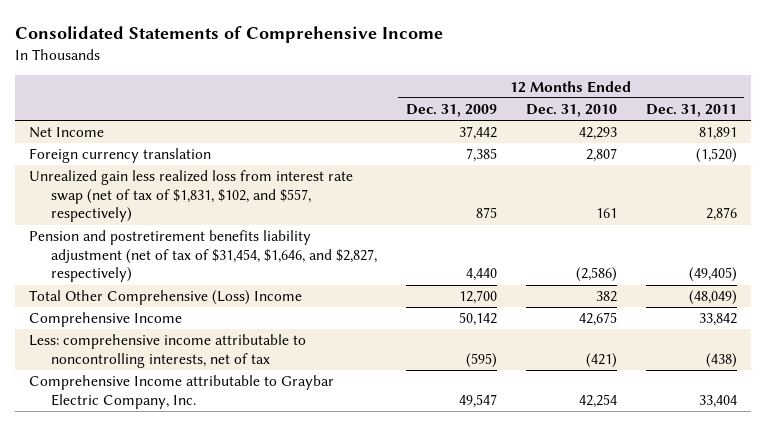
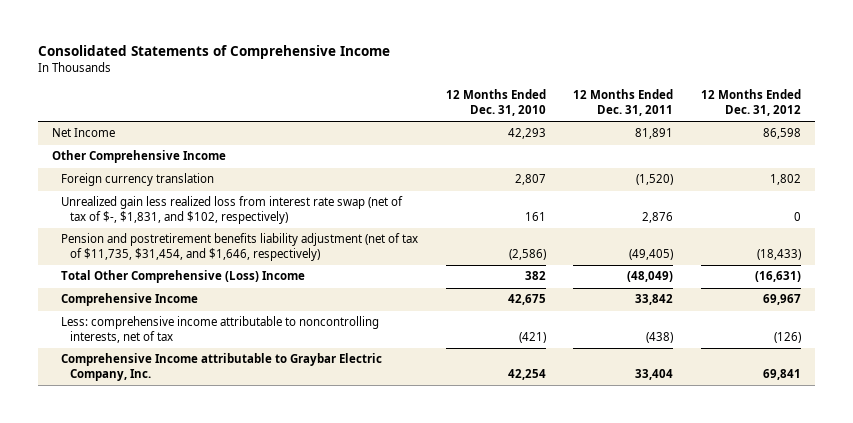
[405,104,497,118] Dec. 31, 2009 -> none
none -> [701,89,802,117] 12 Months Ended Dec. 31, 2012
none -> [52,150,227,164] Other Comprehensive Income
[29,170,354,223] Unrealized gain less realized loss from interest rate swap (net of tax of $1,831, $102, and $557, respectively) -> [61,196,404,225] Unrealized gain less realized loss from interest rate swap (net of tax of $-, $1,831, and $102, respectively)
[29,230,377,283] Pension and postretirement benefits liability adjustment (net of tax of $31,454, $1,646, and $2,827, respectively) -> [61,233,419,262] Pension and postretirement benefits liability adjustment (net of tax of $11,735, $31,454, and $1,646, respectively)

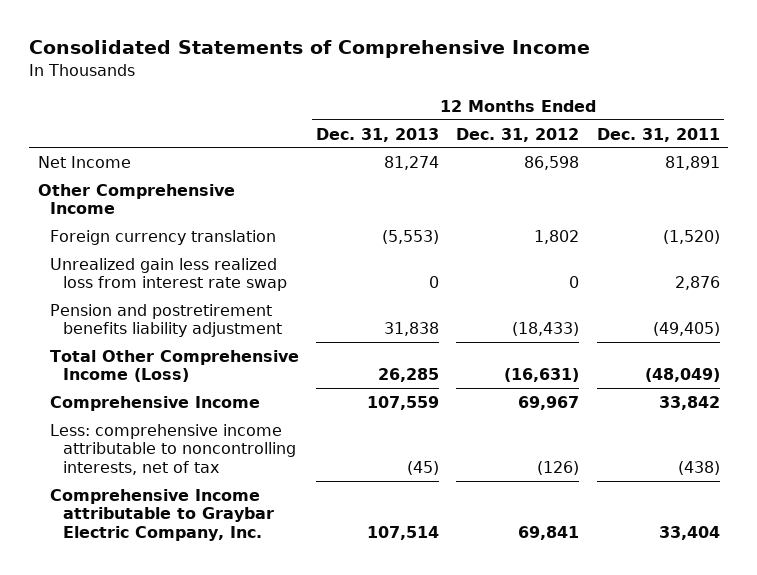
[445,89,546,117] 12 Months Ended Dec. 31, 2010 -> none
none -> [316,127,440,142] Dec. 31, 2013
[61,196,404,225] Unrealized gain less realized loss from interest rate swap (net of tax of $-, $1,831, and $102, respectively) -> [50,257,288,292] Unrealized gain less realized loss from interest rate swap
[61,233,419,262] Pension and postretirement benefits liability adjustment (net of tax of $11,735, $31,454, and $1,646, respectively) -> [50,303,283,338] Pension and postretirement benefits liability adjustment
[61,270,306,284] Total Other Comprehensive (Loss) Income -> [50,349,300,383] Total Other Comprehensive Income (Loss)

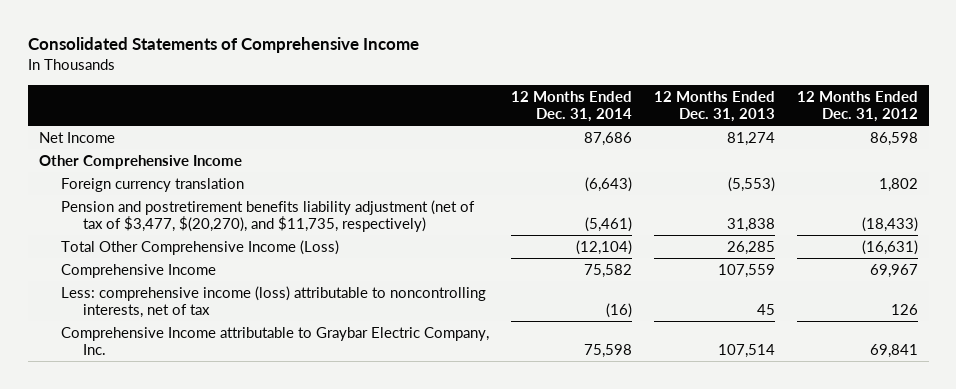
[596,127,720,142] Dec. 31, 2011 -> none
none -> [510,90,632,123] 12 Months Ended Dec. 31, 2014
[50,257,288,292] Unrealized gain less realized loss from interest rate swap -> none
[50,303,283,338] Pension and postretirement benefits liability adjustment -> [60,199,475,233] Pension and postretirement benefits liability adjustment (net of tax of $3,477, $(20,270), and $11,735, respectively)
[50,423,297,475] Less: comprehensive income attributable to noncontrolling interests, net of tax -> [60,285,486,319] Less: comprehensive income (loss) attributable to noncontrolling interests, net of tax
[407,460,440,475] (45) -> [756,304,775,316] 45
[537,460,580,475] (126) -> [890,304,918,316] 126

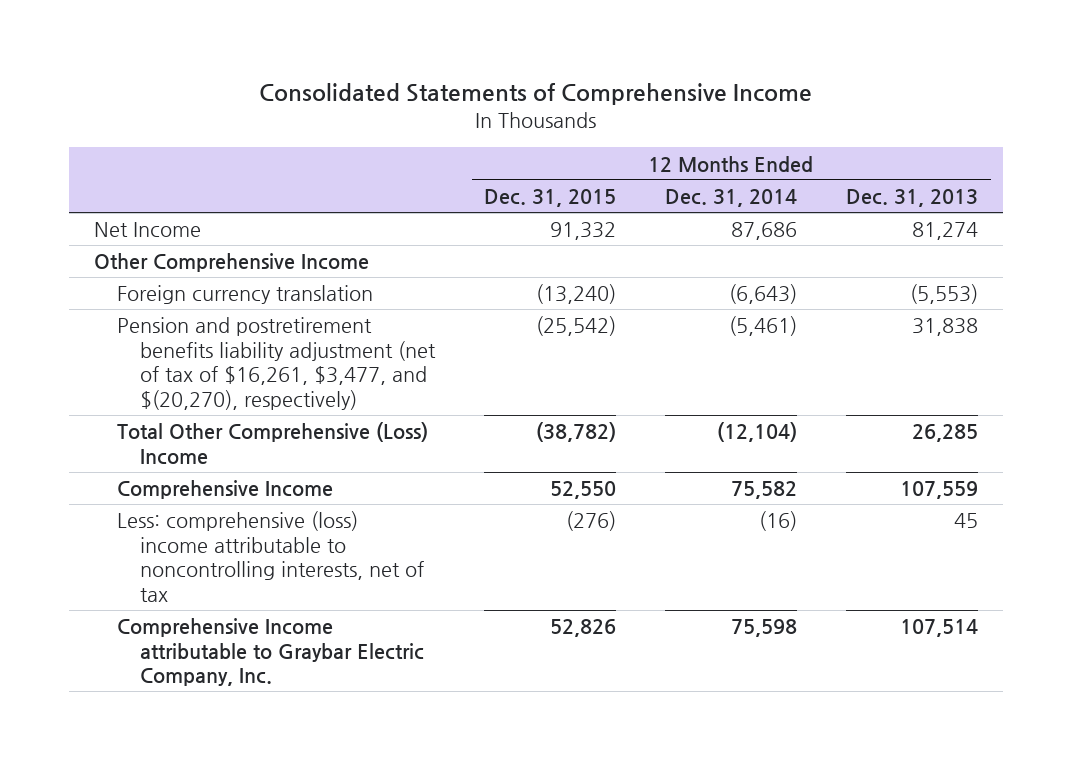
[796,90,918,123] 12 Months Ended Dec. 31, 2012 -> none
none -> [484,188,617,207] Dec. 31, 2015
[60,199,475,233] Pension and postretirement benefits liability adjustment (net of tax of $3,477, $(20,270), and $11,735, respectively) -> [116,317,437,410] Pension and postretirement benefits liability adjustment (net of tax of $16,261, $3,477, and $(20,270), respectively)
[60,239,339,255] Total Other Comprehensive Income (Loss) -> [116,422,428,465] Total Other Comprehensive (Loss) Income
[60,285,486,319] Less: comprehensive income (loss) attributable to noncontrolling interests, net of tax -> [116,511,425,602] Less: comprehensive (loss) income attributable to noncontrolling interests, net of tax

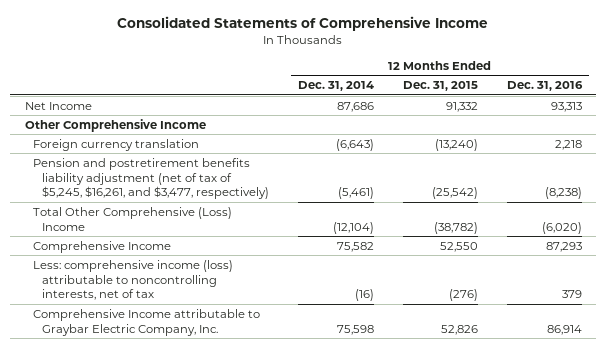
[846,188,979,207] Dec. 31, 2013 -> none
none -> [506,80,583,91] Dec. 31, 2016
[116,317,437,410] Pension and postretirement benefits liability adjustment (net of tax of $16,261, $3,477, and $(20,270), respectively) -> [33,157,270,200] Pension and postretirement benefits liability adjustment (net of tax of $5,245, $16,261, and $3,477, respectively)
[116,511,425,602] Less: comprehensive (loss) income attributable to noncontrolling interests, net of tax -> [33,259,234,301] Less: comprehensive income (loss) attributable to noncontrolling interests, net of tax

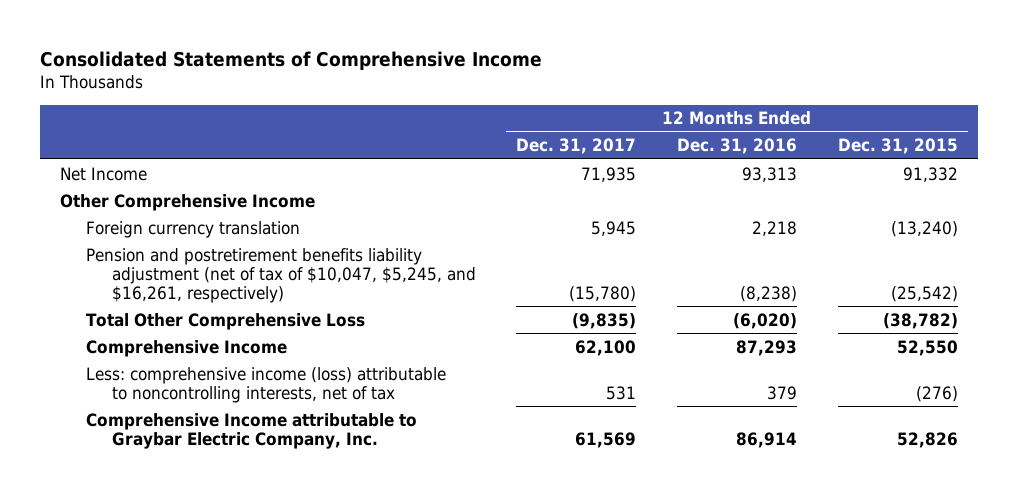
[297,80,374,91] Dec. 31, 2014 -> none
none -> [516,138,637,155] Dec. 31, 2017
[33,157,270,200] Pension and postretirement benefits liability adjustment (net of tax of $5,245, $16,261, and $3,477, respectively) -> [85,247,476,303] Pension and postretirement benefits liability adjustment (net of tax of $10,047, $5,245, and $16,261, respectively)
[33,206,233,231] Total Other Comprehensive (Loss) Income -> [85,312,365,330] Total Other Comprehensive Loss

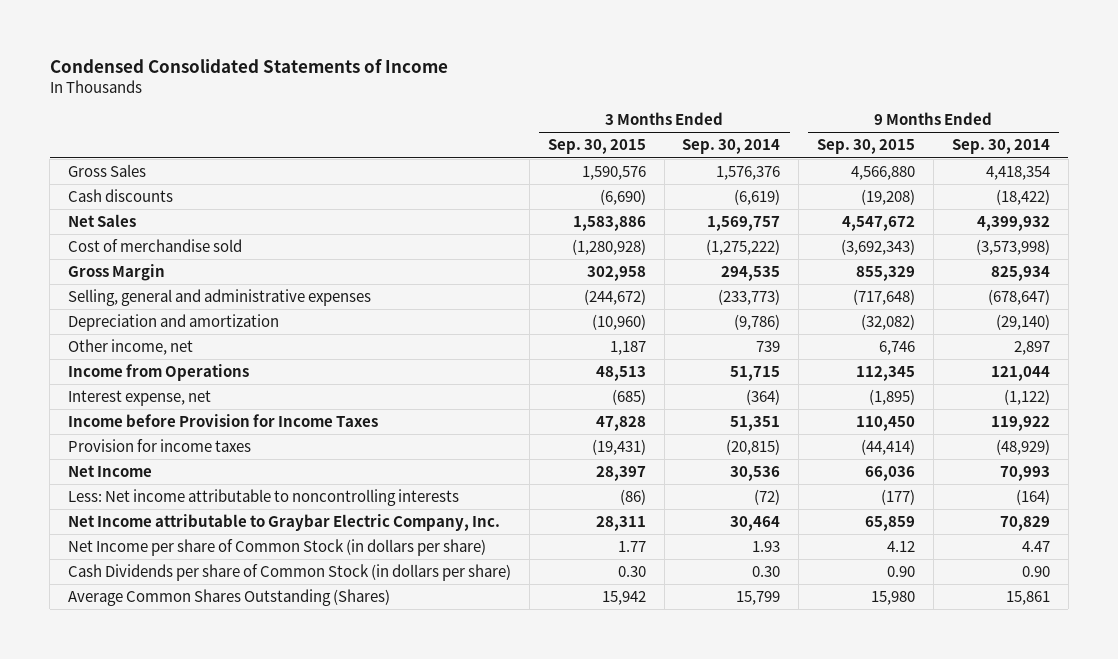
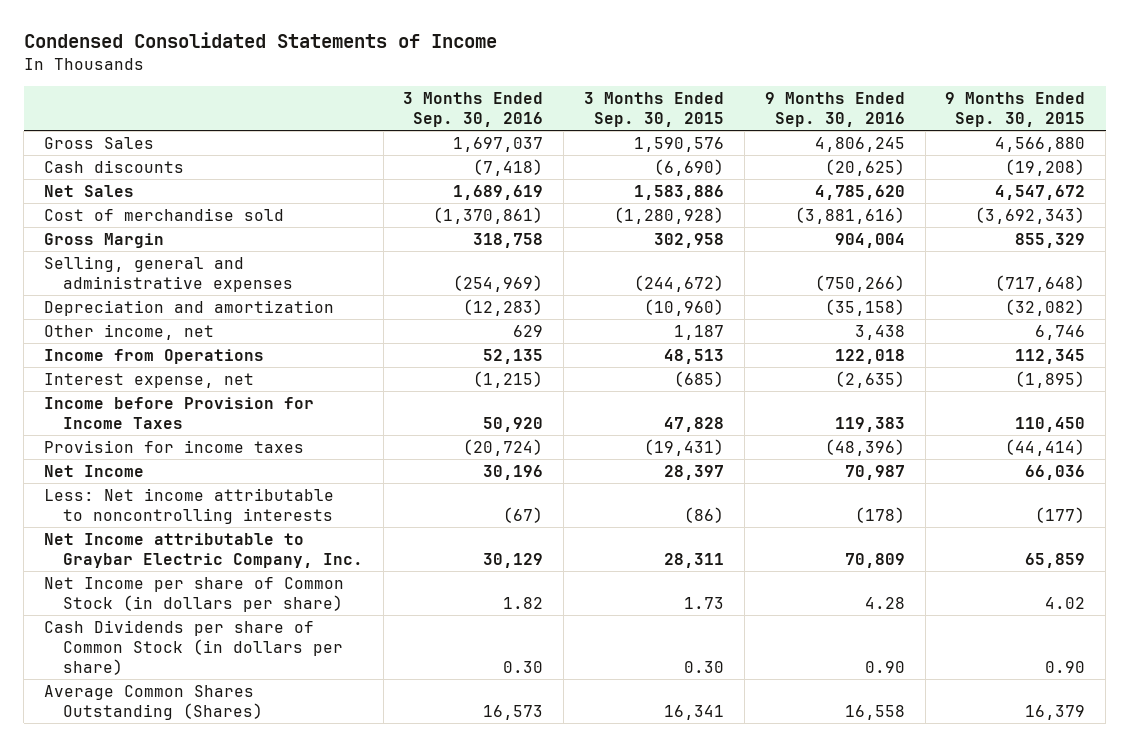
[682,139,781,155] Sep. 30, 2014 -> none
[951,139,1050,155] Sep. 30, 2014 -> none
none -> [403,91,544,127] 3 Months Ended Sep. 30, 2016
none -> [764,91,905,127] 9 Months Ended Sep. 30, 2016
[617,540,646,552] 1.77 -> [684,596,725,609] 1.73
[887,540,916,552] 4.12 -> [1045,596,1086,609] 4.02
[601,590,646,605] 15,942 -> [664,704,725,720] 16,341
[871,590,916,605] 15,980 -> [1025,704,1086,720] 16,379

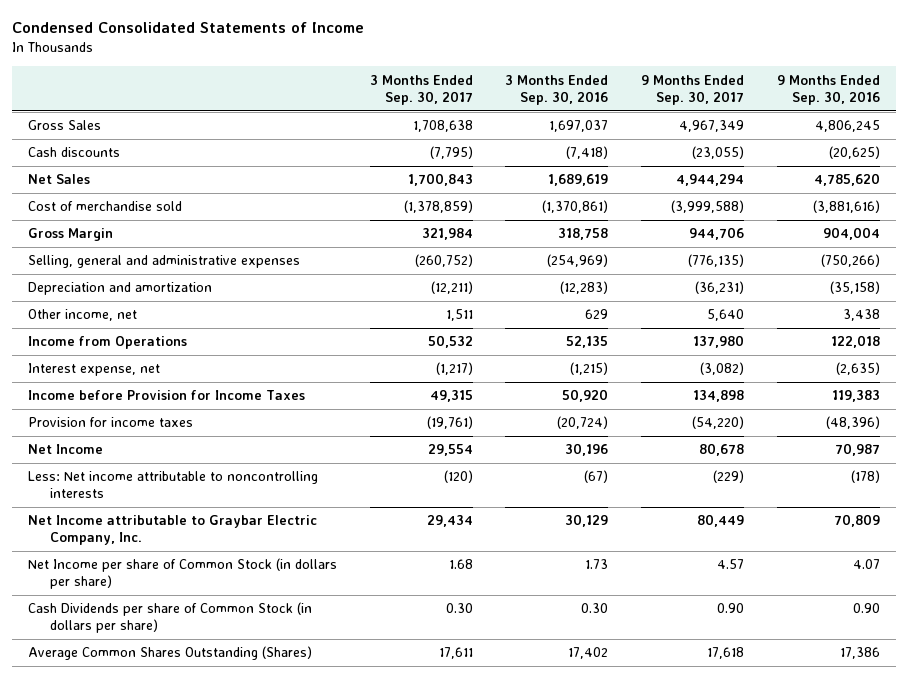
[584,91,725,127] 3 Months Ended Sep. 30, 2015 -> none
[945,91,1086,127] 9 Months Ended Sep. 30, 2015 -> none
none -> [369,74,473,105] 3 Months Ended Sep. 30, 2017
none -> [640,74,744,105] 9 Months Ended Sep. 30, 2017
[503,596,544,609] 1.82 -> [585,559,609,570] 1.73
[864,596,905,609] 4.28 -> [852,559,880,570] 4.07
[483,704,544,720] 16,573 -> [568,647,609,660] 17,402
[844,704,905,720] 16,558 -> [839,647,880,660] 17,386

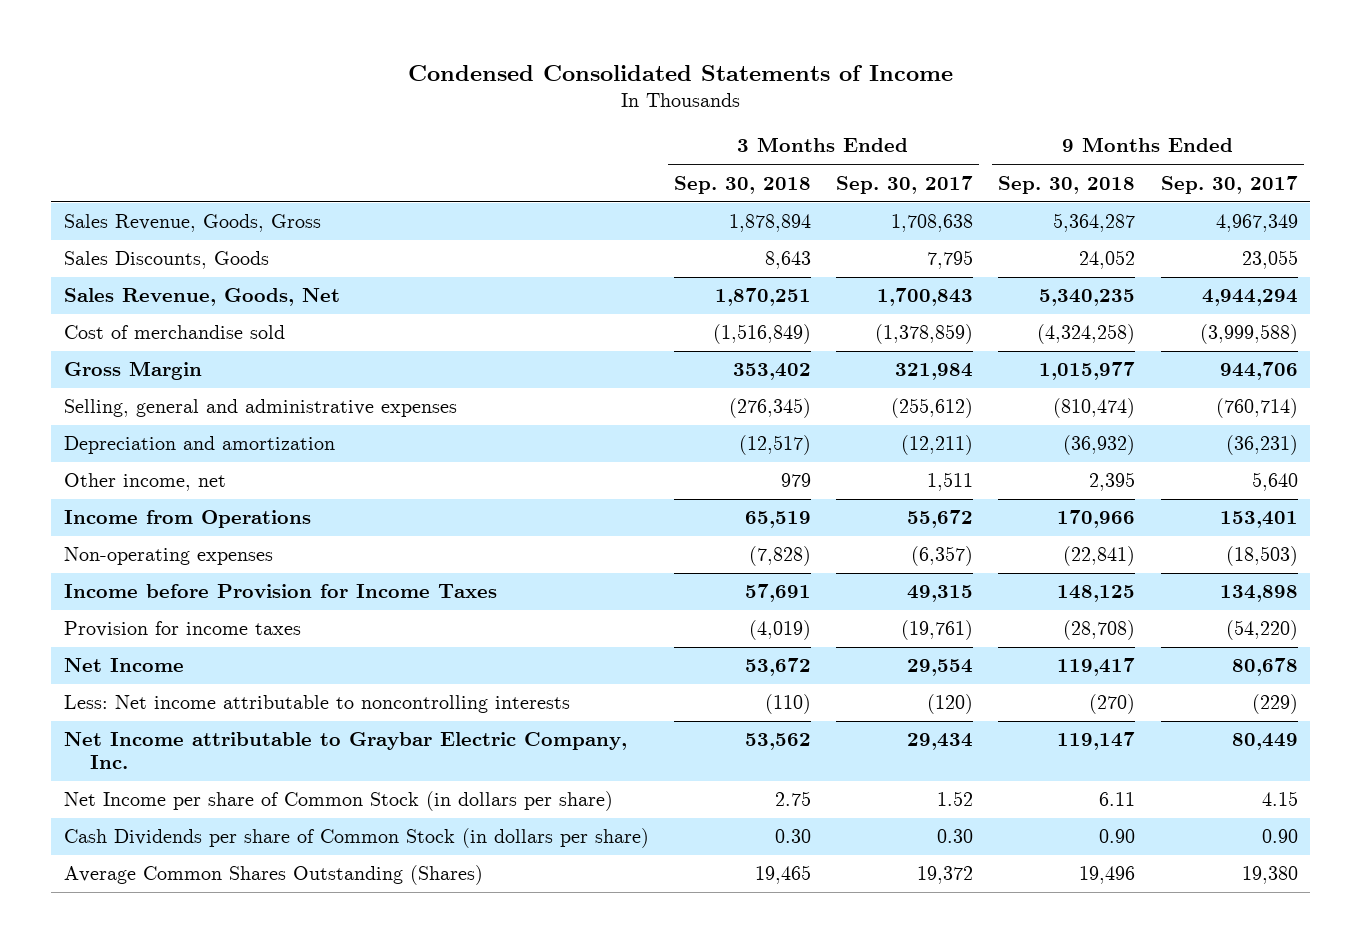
[505,74,609,105] 3 Months Ended Sep. 30, 2016 -> none
[776,74,880,105] 9 Months Ended Sep. 30, 2016 -> none
none -> [673,175,811,194] Sep. 30, 2018
none -> [998,175,1136,194] Sep. 30, 2018
[27,120,101,131] Gross Sales -> [63,214,321,233] Sales Revenue, Goods, Gross
[27,147,120,158] Cash discounts -> [63,251,269,270] Sales Discounts, Goods
[429,146,473,160] (7,795) -> [927,250,974,270] 7,795
[691,146,744,160] (23,055) -> [1241,250,1298,270] 23,055
[27,174,90,185] Net Sales -> [63,288,340,307] Sales Revenue, Goods, Net
[414,254,473,268] (260,752) -> [891,398,974,419] (255,612)
[687,254,744,268] (776,135) -> [1215,398,1298,419] (760,714)
[27,363,160,377] Interest expense, net -> none
[427,335,473,349] 50,532 -> [907,510,974,529] 55,672
[692,335,744,349] 137,980 -> [1219,511,1298,529] 153,401
none -> [63,547,273,566] Non-operating expenses
[448,559,473,570] 1.68 -> [937,791,974,807] 1.52
[716,559,744,570] 4.57 -> [1261,791,1298,807] 4.15
[438,647,473,660] 17,611 -> [917,866,974,885] 19,372
[706,647,744,660] 17,618 -> [1241,866,1298,885] 19,380

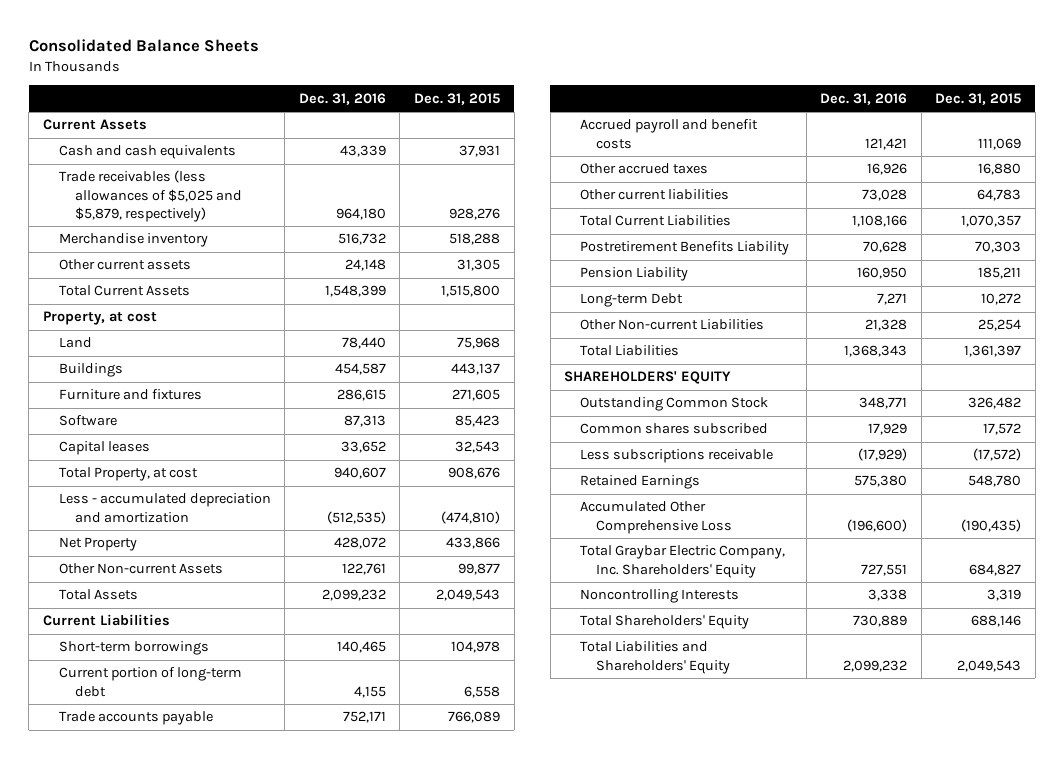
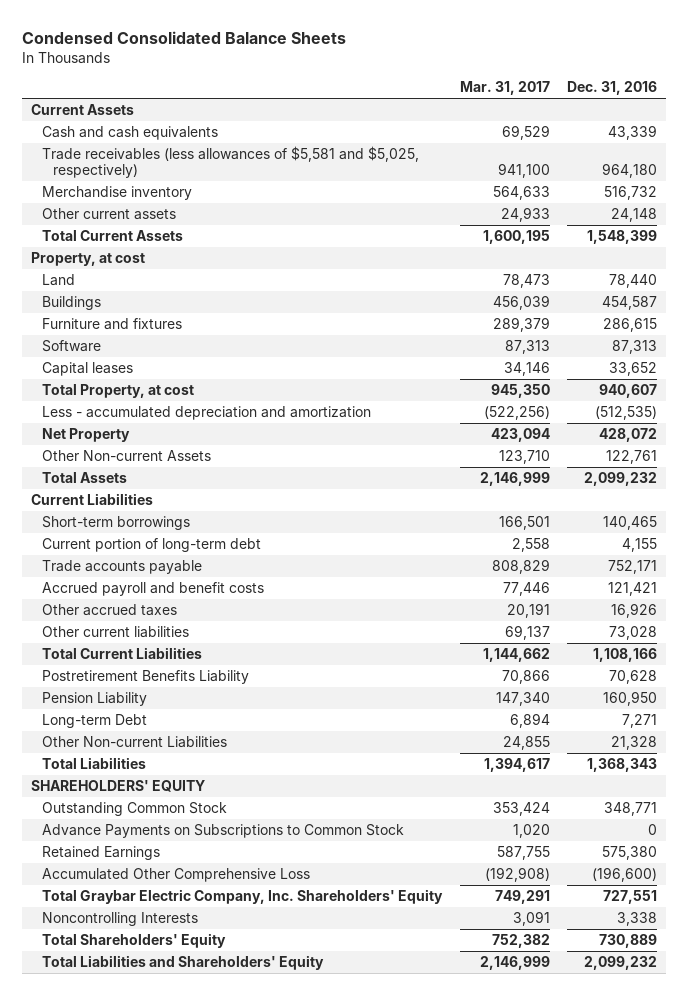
[28,39,259,53] Consolidated Balance Sheets -> [22,30,347,44] Condensed Consolidated Balance Sheets
[414,92,501,105] Dec. 31, 2015 -> none
none -> [459,81,550,96] Mar. 31, 2017
[58,170,242,222] Trade receivables (less allowances of $5,025 and $5,879, respectively) -> [41,146,419,179] Trade receivables (less allowances of $5,581 and $5,025, respectively)
[580,423,769,435] Common shares subscribed -> none
[580,449,774,464] Less subscriptions receivable -> none
none -> [41,824,404,839] Advance Payments on Subscriptions to Common Stock

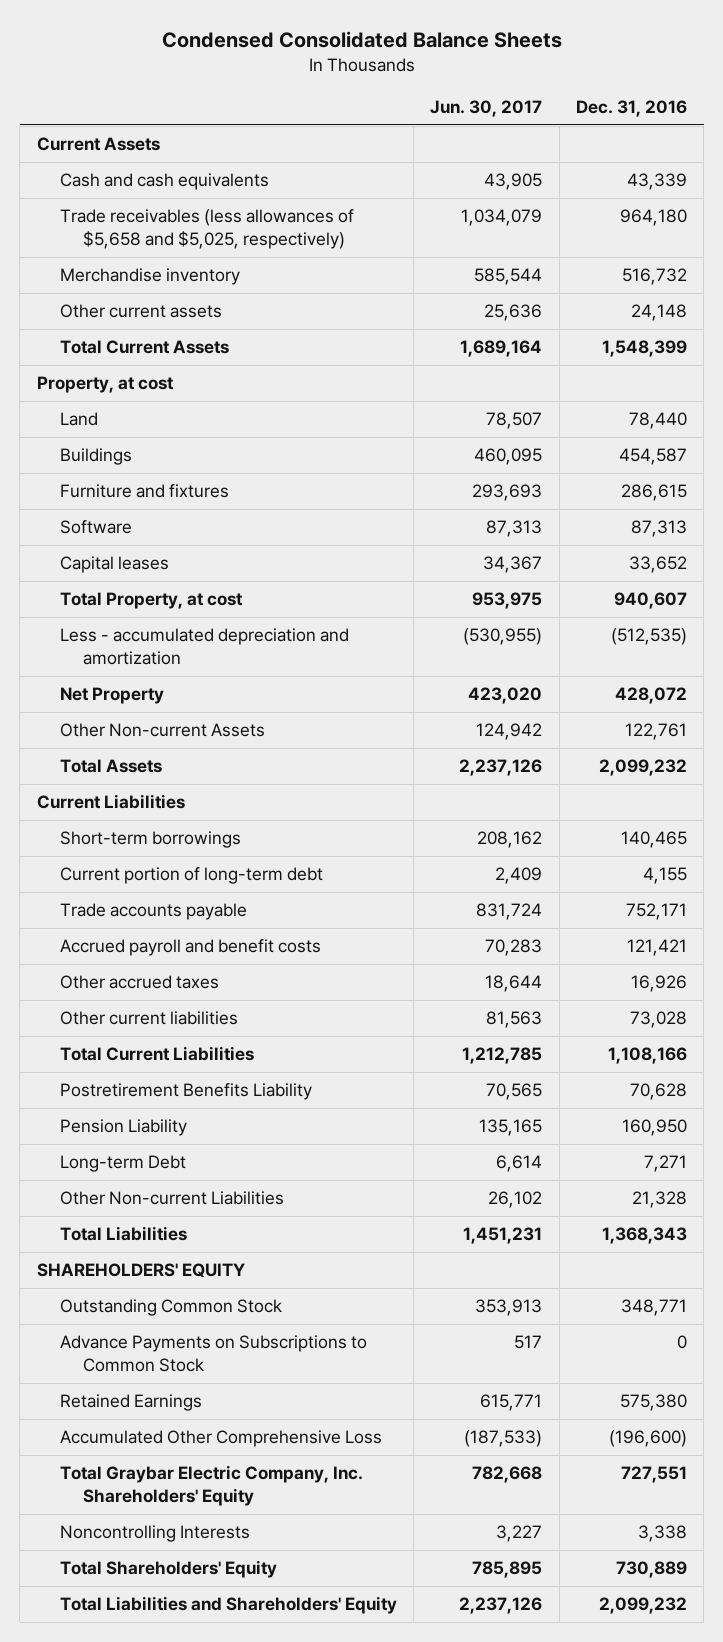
[459,81,550,96] Mar. 31, 2017 -> none
none -> [430,100,543,118] Jun. 30, 2017
[41,146,419,179] Trade receivables (less allowances of $5,581 and $5,025, respectively) -> [59,209,354,250] Trade receivables (less allowances of $5,658 and $5,025, respectively)

